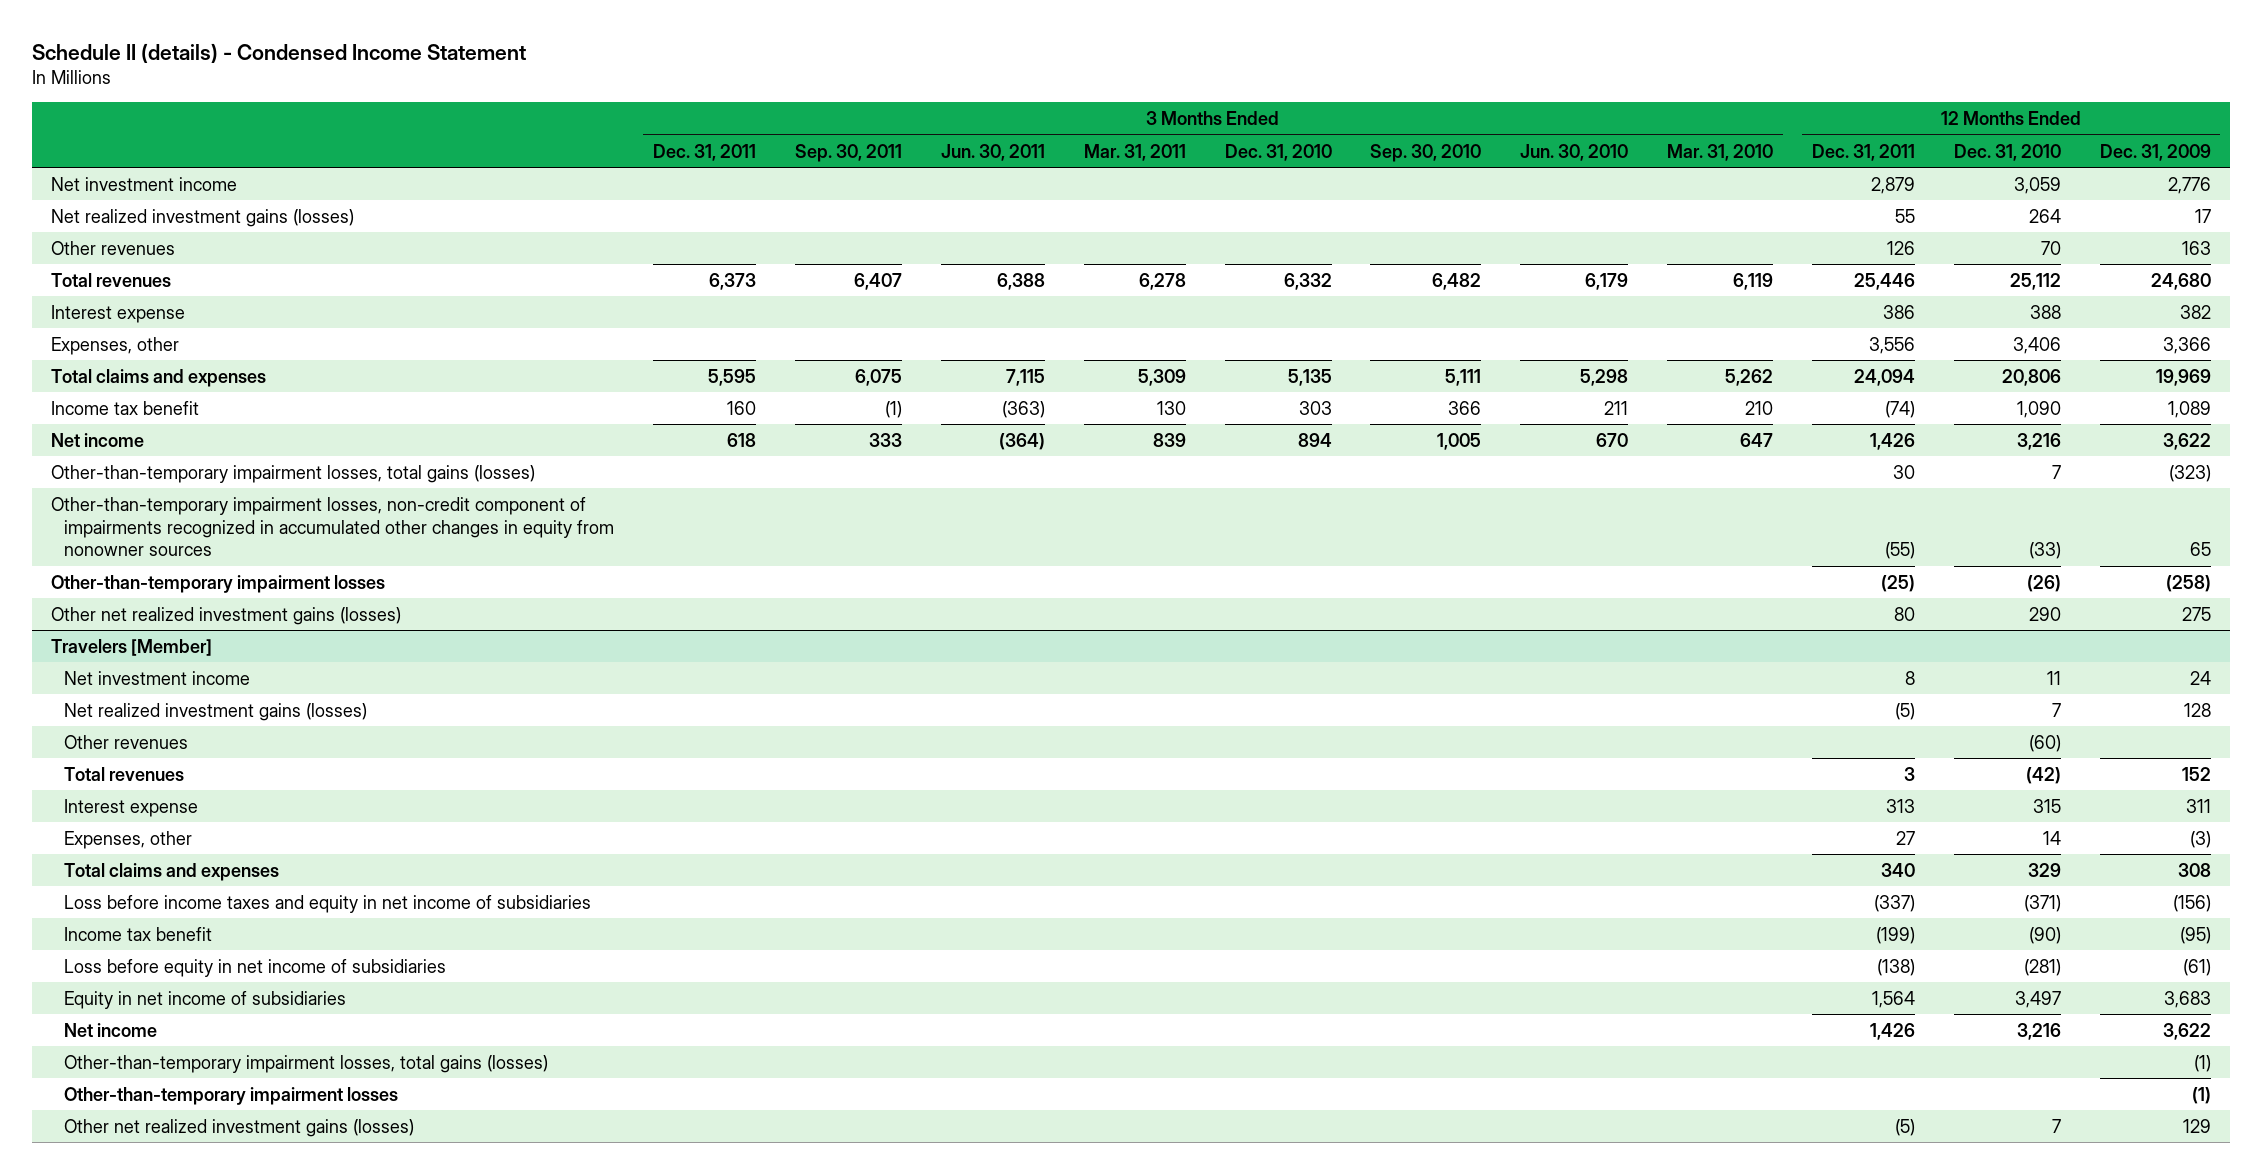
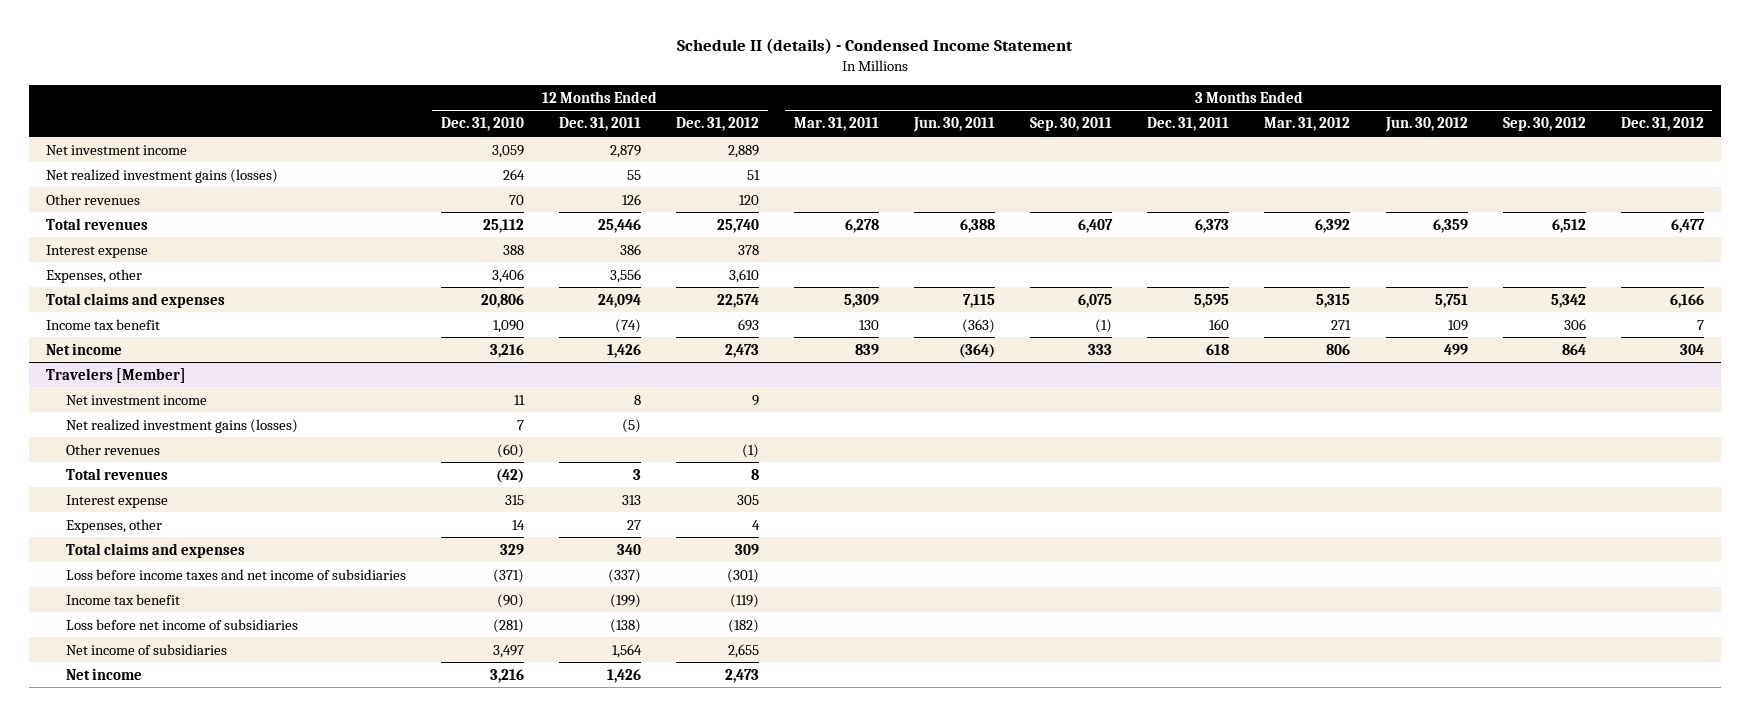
[1224,143,1332,161] Dec. 31, 2010 -> none
[1370,143,1482,162] Sep. 30, 2010 -> none
[1520,143,1629,161] Jun. 30, 2010 -> none
[1667,143,1774,161] Mar. 31, 2010 -> none
[2099,143,2211,161] Dec. 31, 2009 -> none
none -> [676,117,760,132] Dec. 31, 2012
none -> [1264,117,1351,132] Mar. 31, 2012
none -> [1384,117,1468,133] Jun. 30, 2012
none -> [1502,117,1586,132] Sep. 30, 2012
none -> [1620,117,1704,132] Dec. 31, 2012
[51,464,536,483] Other-than-temporary impairment losses, total gains (losses) -> none
[51,496,615,557] Other-than-temporary impairment losses, non-credit component of impairments recognized in accumulated other changes in equity from nonowner sources -> none
[51,574,386,593] Other-than-temporary impairment losses -> none
[51,606,402,625] Other net realized investment gains (losses) -> none
[64,894,592,913] Loss before income taxes and equity in net income of subsidiaries -> [66,568,407,580] Loss before income taxes and net income of subsidiaries
[64,958,447,977] Loss before equity in net income of subsidiaries -> [66,618,299,630] Loss before net income of subsidiaries
[64,990,347,1009] Equity in net income of subsidiaries -> [66,643,228,655] Net income of subsidiaries
[64,1054,549,1073] Other-than-temporary impairment losses, total gains (losses) -> none
[64,1086,399,1105] Other-than-temporary impairment losses -> none
[64,1118,415,1137] Other net realized investment gains (losses) -> none

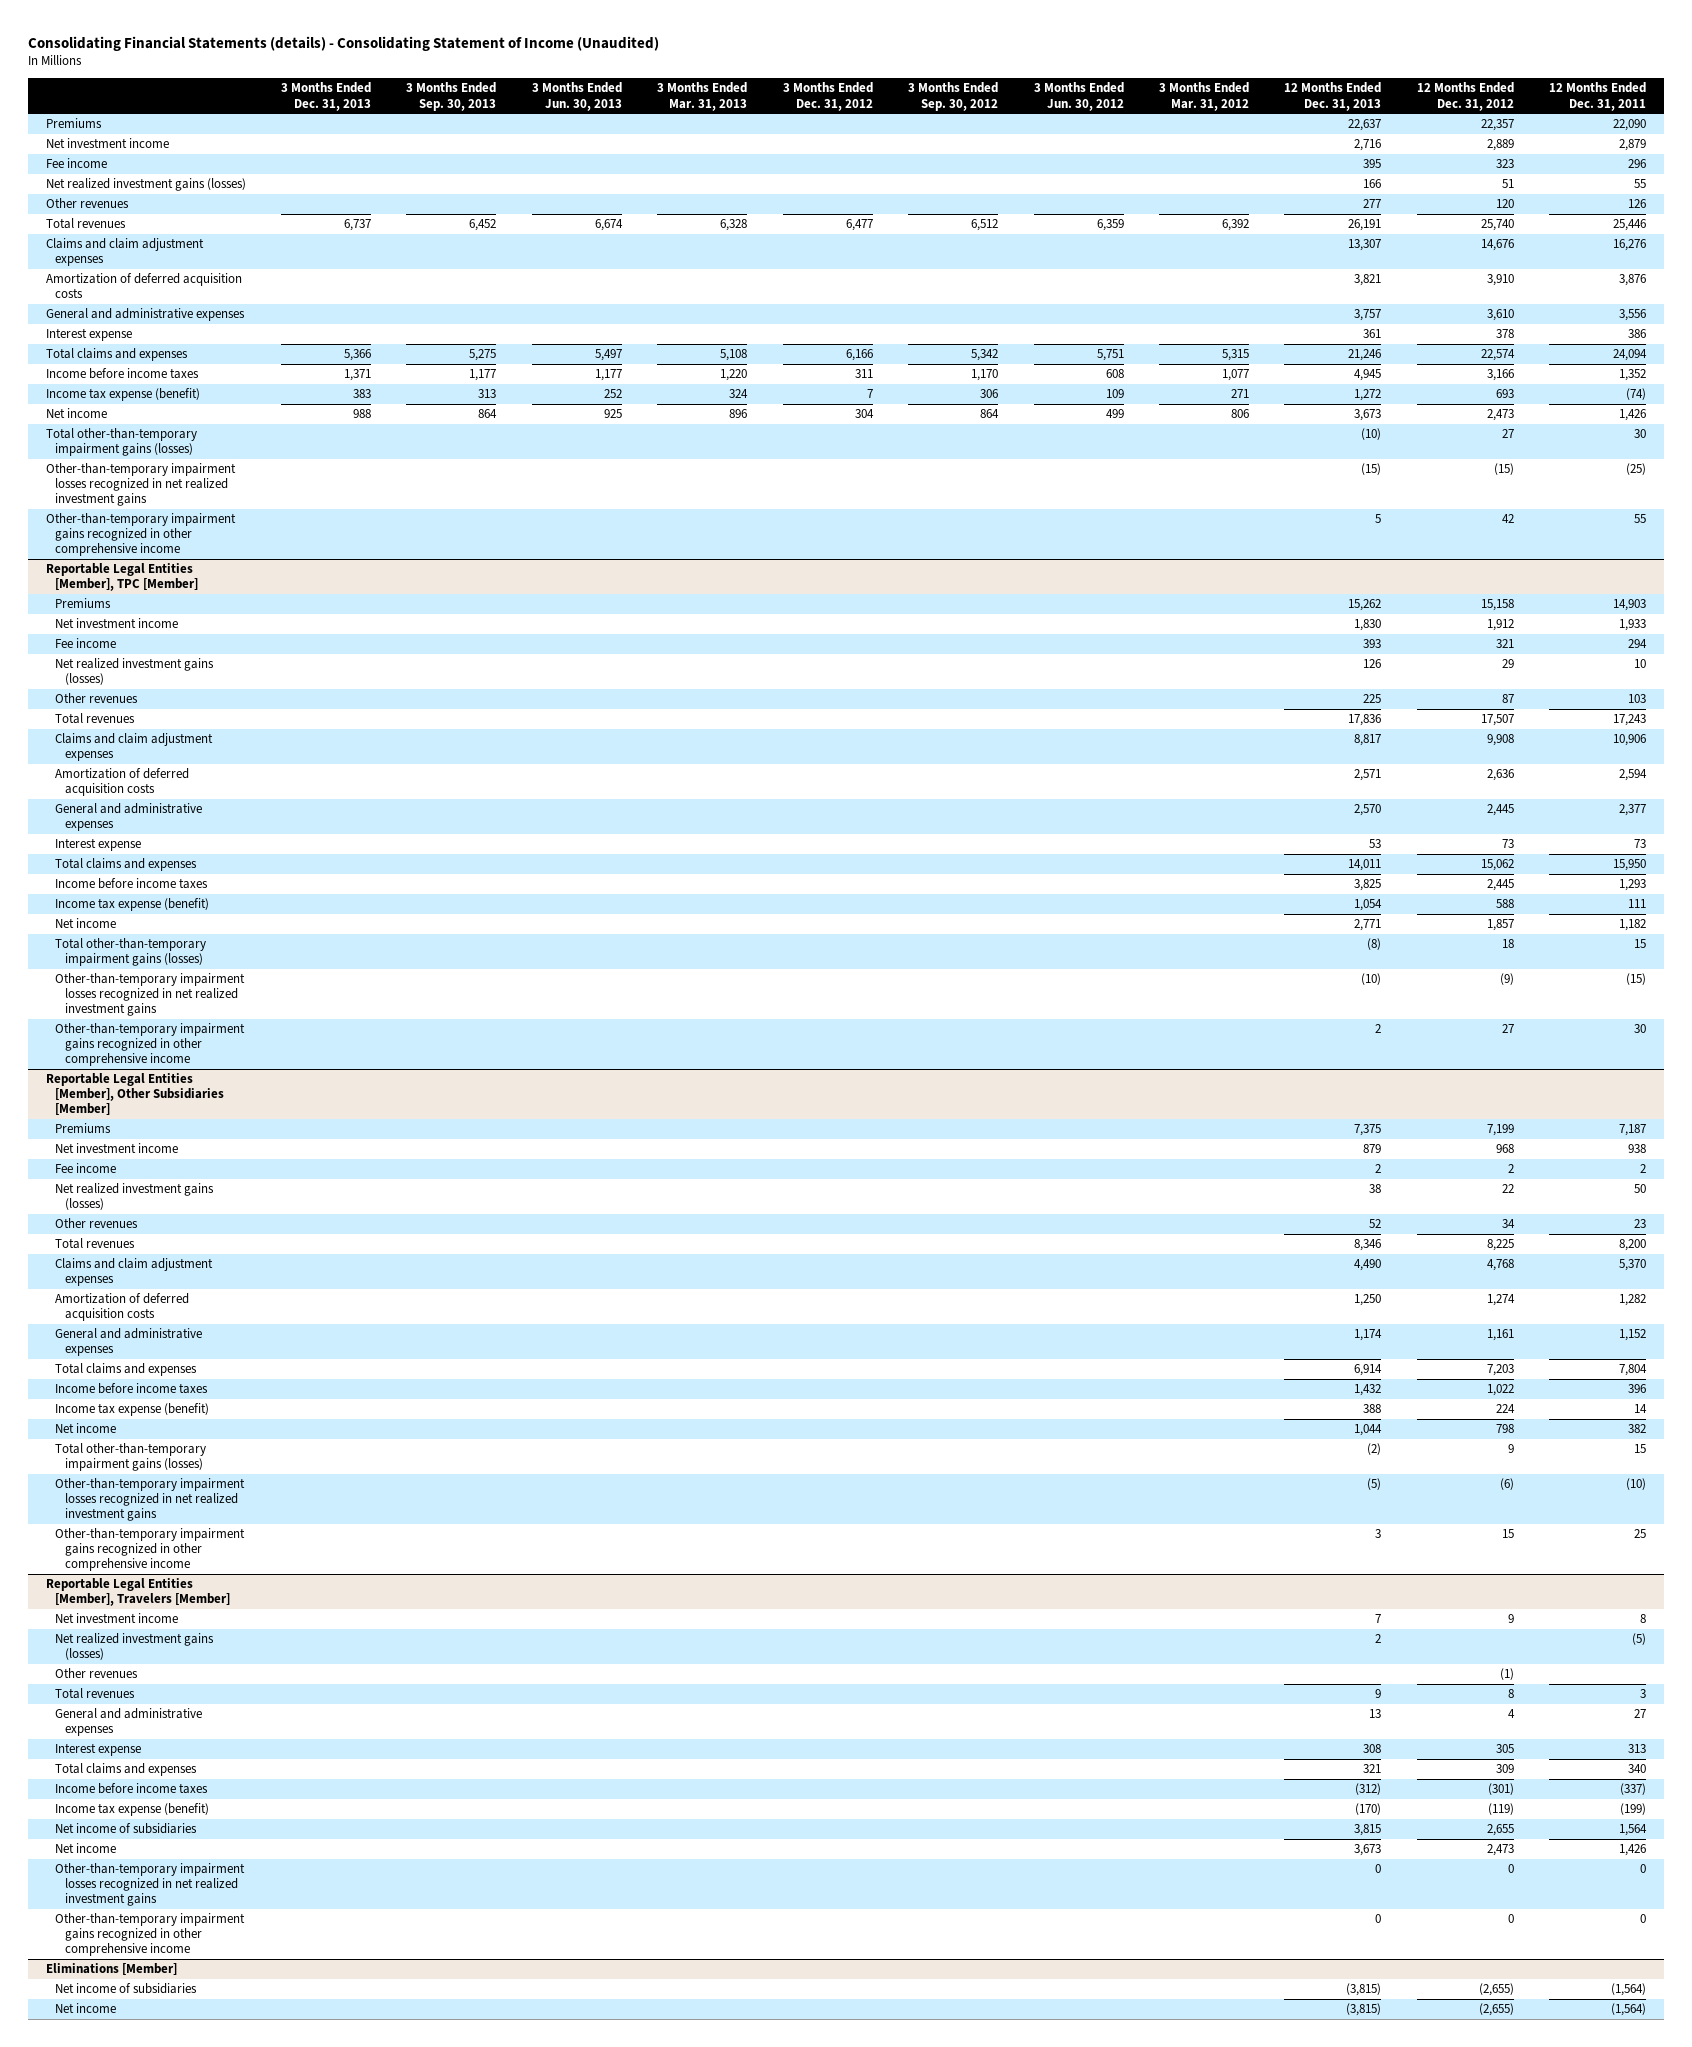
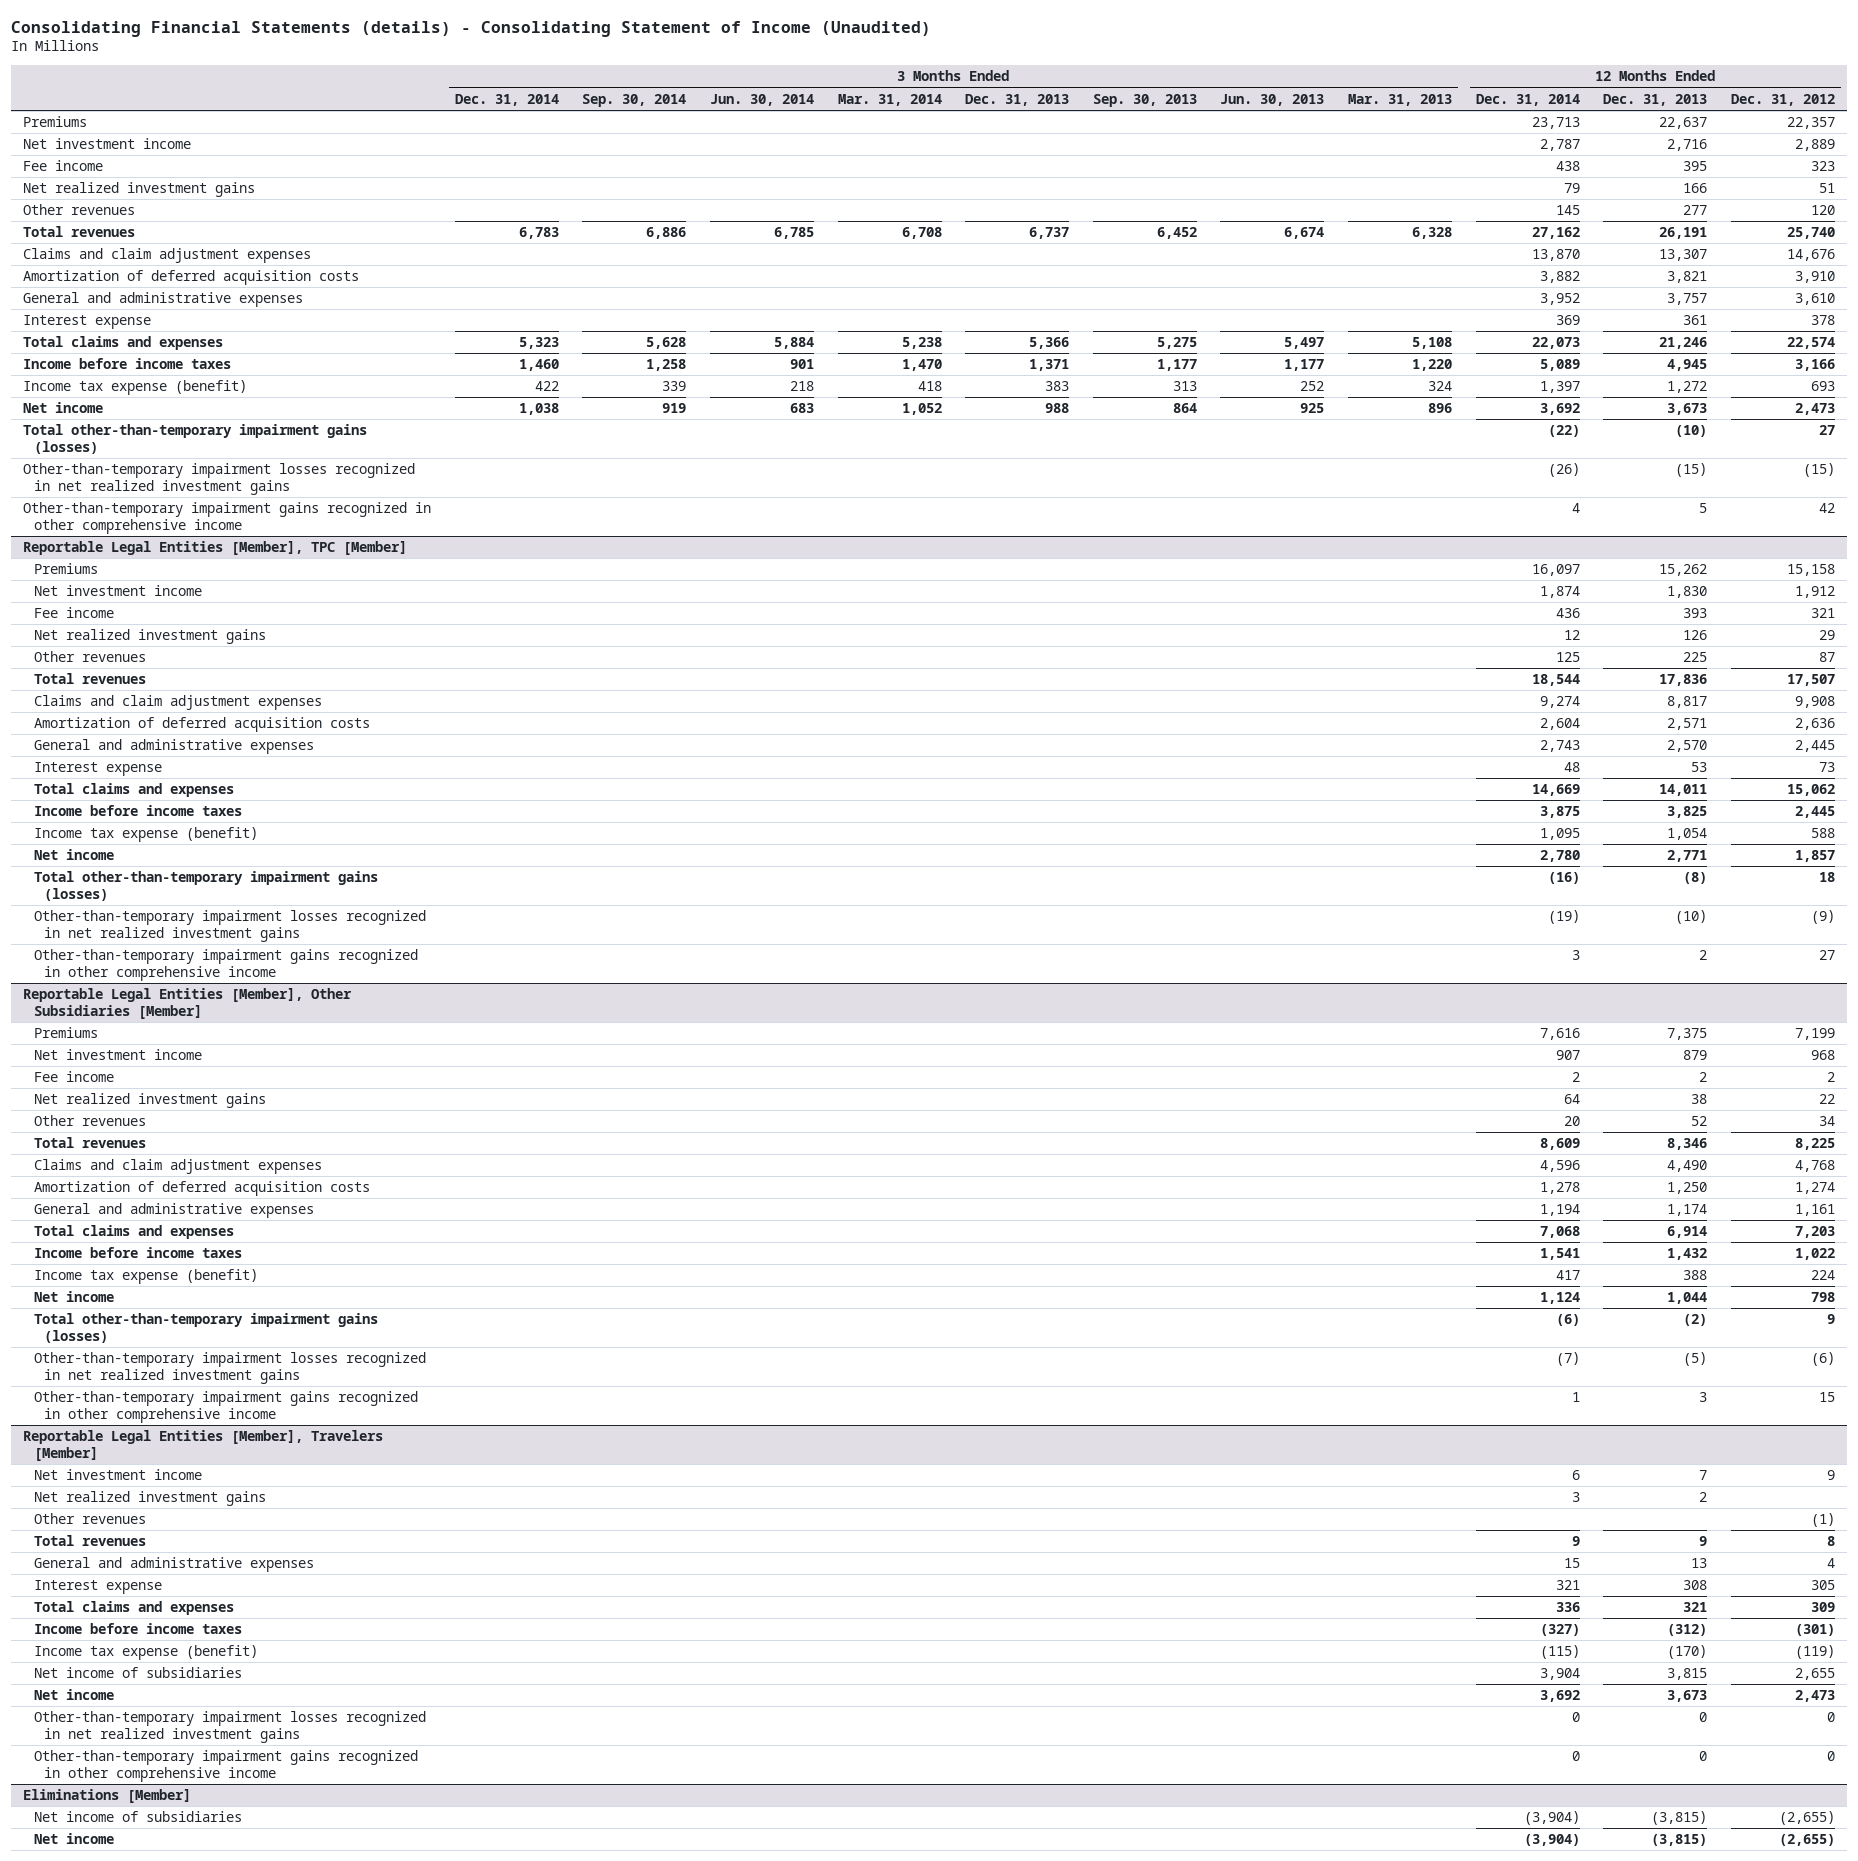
[782,82,873,111] 3 Months Ended Dec. 31, 2012 -> none
[908,82,999,111] 3 Months Ended Sep. 30, 2012 -> none
[1033,82,1124,111] 3 Months Ended Jun. 30, 2012 -> none
[1159,82,1250,111] 3 Months Ended Mar. 31, 2012 -> none
[1549,82,1647,111] 12 Months Ended Dec. 31, 2011 -> none
none -> [454,93,559,106] Dec. 31, 2014
none -> [582,93,687,107] Sep. 30, 2014
none -> [709,93,814,106] Jun. 30, 2014
none -> [837,93,942,106] Mar. 31, 2014
none -> [1475,93,1580,106] Dec. 31, 2014
[45,178,246,192] Net realized investment gains (losses) -> [23,182,256,198] Net realized investment gains
[55,658,215,686] Net realized investment gains (losses) -> [33,629,266,645] Net realized investment gains
[55,1183,215,1211] Net realized investment gains (losses) -> [33,1093,266,1109] Net realized investment gains
[55,1633,215,1661] Net realized investment gains (losses) -> [33,1491,266,1507] Net realized investment gains

